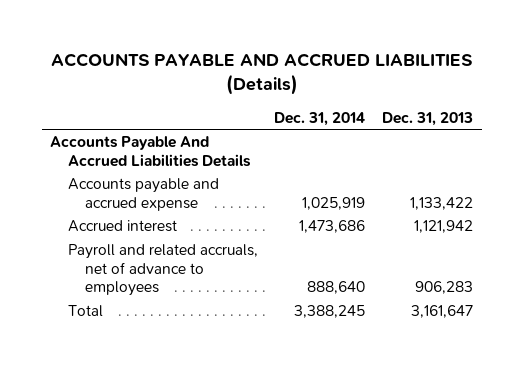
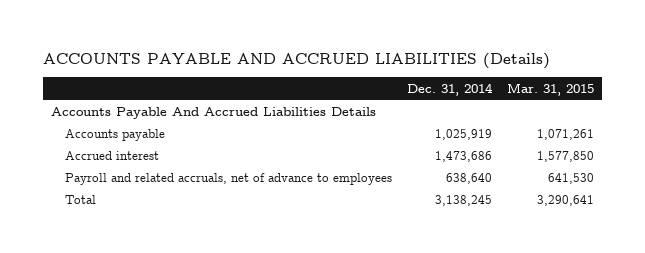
[382,111,474,126] Dec. 31, 2013 -> none
none -> [507,82,595,96] Mar. 31, 2015
[67,178,219,211] Accounts payable and accrued expense -> [65,128,166,141] Accounts payable
[307,281,366,295] 888,640 -> [446,172,493,184] 638,640
[294,305,366,319] 3,388,245 -> [435,194,493,206] 3,138,245

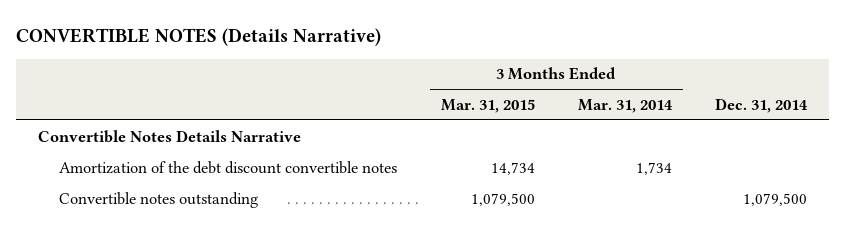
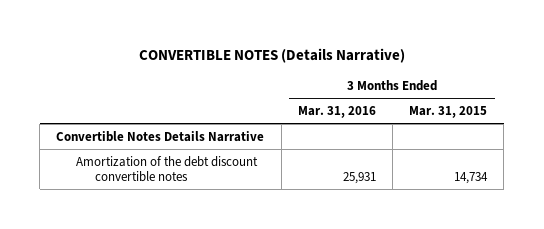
[577,98,673,113] Mar. 31, 2014 -> none
[715,97,809,113] Dec. 31, 2014 -> none
none -> [297,106,376,119] Mar. 31, 2016
[59,191,259,208] Convertible notes outstanding -> none

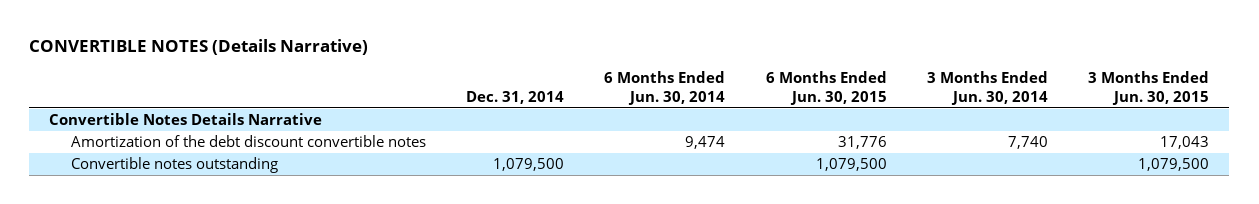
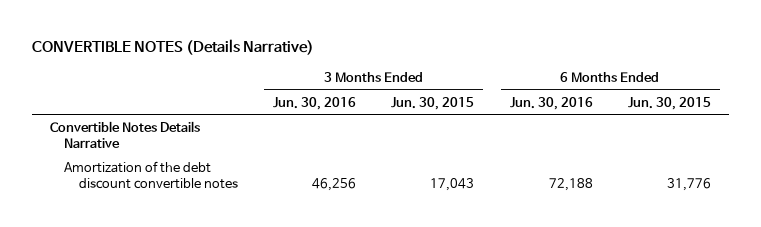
[465,90,564,104] Dec. 31, 2014 -> none
[604,70,726,105] 6 Months Ended Jun. 30, 2014 -> none
[926,70,1048,105] 3 Months Ended Jun. 30, 2014 -> none
none -> [272,96,356,110] Jun. 30, 2016
none -> [509,96,593,110] Jun. 30, 2016
[70,157,278,174] Convertible notes outstanding -> none

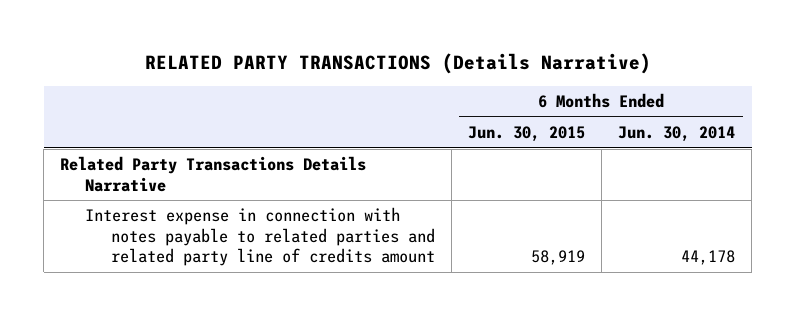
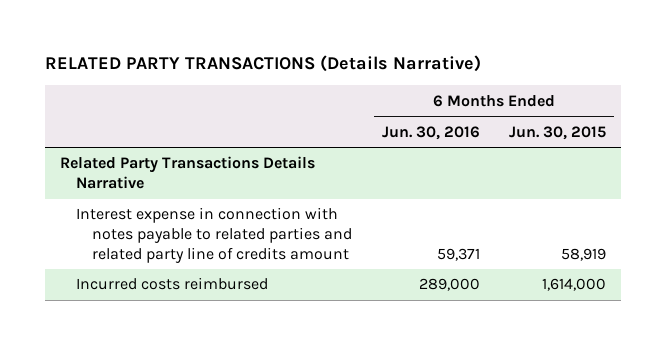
[617,125,735,142] Jun. 30, 2014 -> none
none -> [381,125,480,140] Jun. 30, 2016
none -> [75,277,268,291] Incurred costs reimbursed

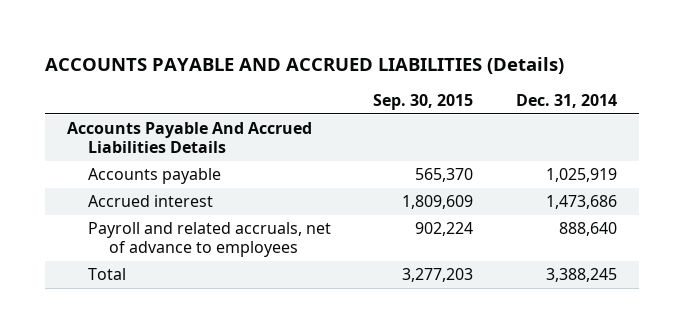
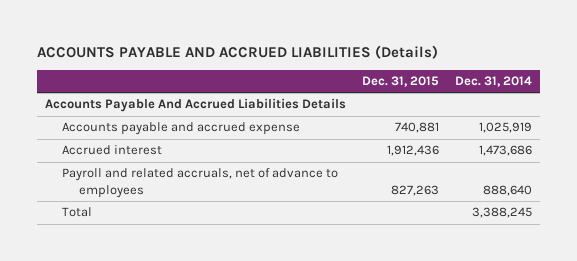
[373,94,474,111] Sep. 30, 2015 -> none
none -> [362,76,440,88] Dec. 31, 2015
[87,168,221,185] Accounts payable -> [61,122,300,136] Accounts payable and accrued expense

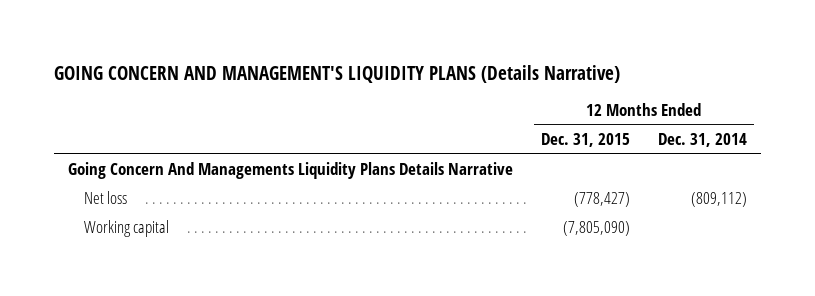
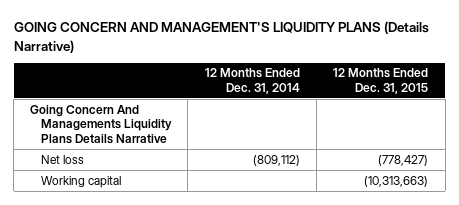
[563,221,631,237] (7,805,090) -> [364,175,429,187] (10,313,663)

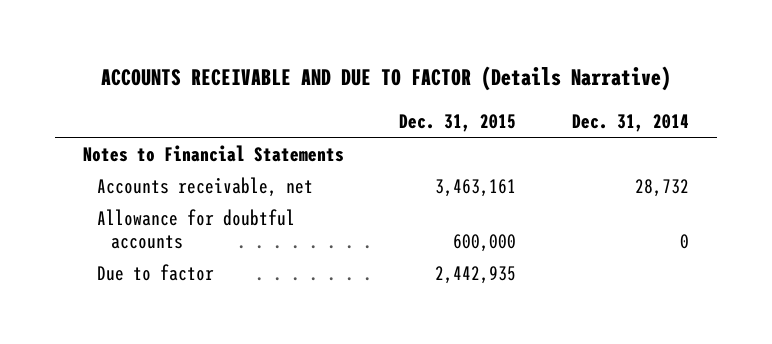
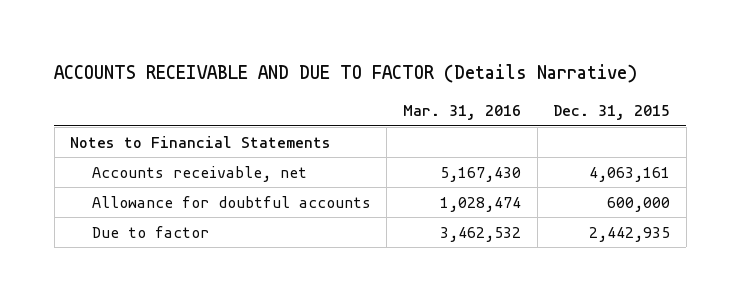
[571,113,689,132] Dec. 31, 2014 -> none
none -> [402,105,521,121] Mar. 31, 2016
[435,179,517,198] 3,463,161 -> [589,166,671,182] 4,063,161

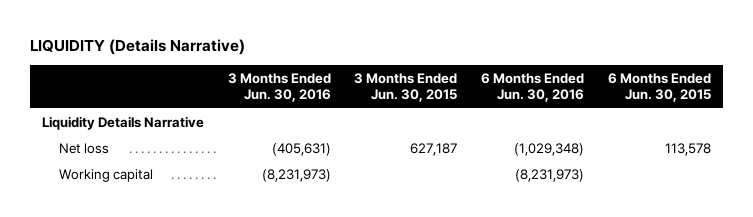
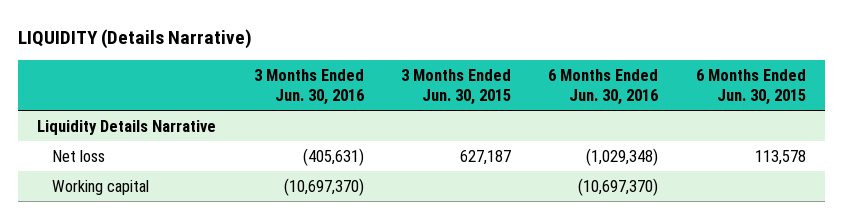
[261,168,331,182] (8,231,973) -> [283,177,364,196] (10,697,370)
[515,168,585,182] (8,231,973) -> [578,177,659,196] (10,697,370)

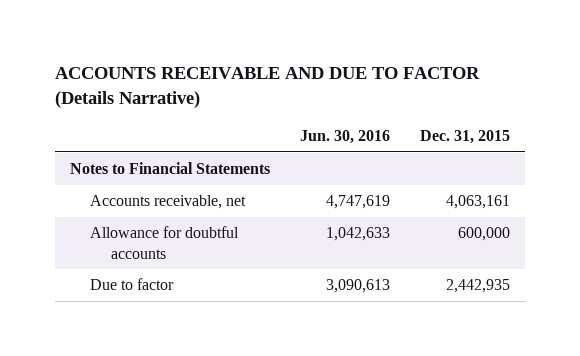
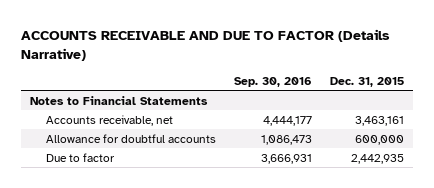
[299,130,390,145] Jun. 30, 2016 -> none
none -> [233,76,312,87] Sep. 30, 2016
[446,195,511,210] 4,063,161 -> [355,115,405,126] 3,463,161

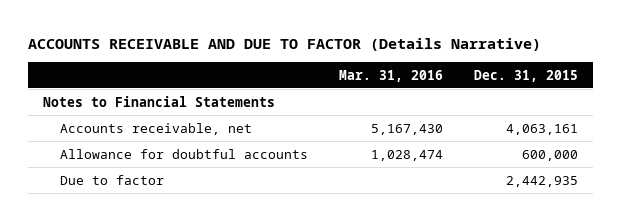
[233,76,312,87] Sep. 30, 2016 -> none
none -> [339,69,444,82] Mar. 31, 2016
[355,115,405,126] 3,463,161 -> [505,123,578,135] 4,063,161

